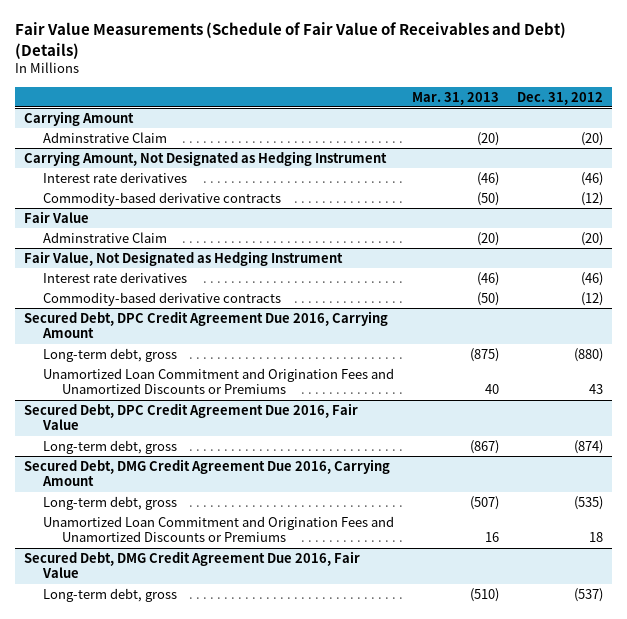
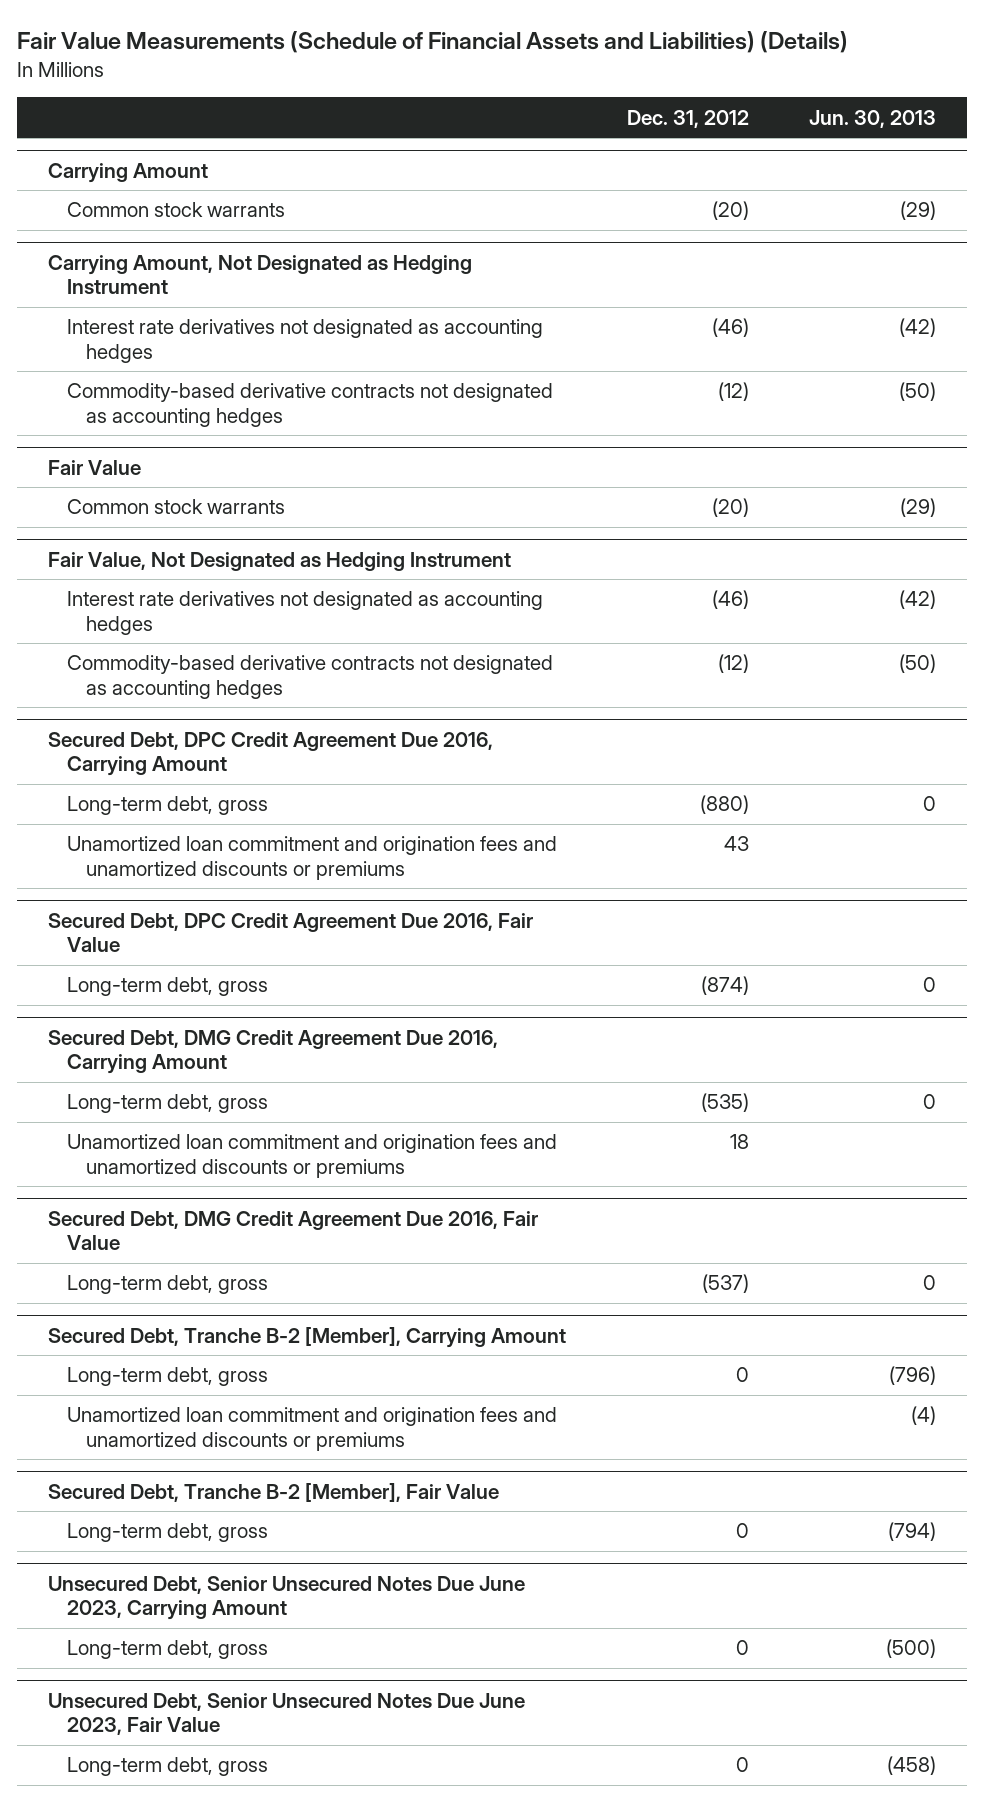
[14,22,566,59] Fair Value Measurements (Schedule of Fair Value of Receivables and Debt) (Details) -> [17,31,849,54] Fair Value Measurements (Schedule of Financial Assets and Liabilities) (Details)
[411,91,499,105] Mar. 31, 2013 -> none
none -> [809,109,937,128] Jun. 30, 2013
[42,132,167,144] Adminstrative Claim -> none
none -> [66,202,285,218] Common stock warrants
[42,172,187,184] Interest rate derivatives -> [66,319,543,364] Interest rate derivatives not designated as accounting hedges
[42,192,281,207] Commodity-based derivative contracts -> [66,383,553,428] Commodity-based derivative contracts not designated as accounting hedges
[42,232,167,244] Adminstrative Claim -> none
none -> [66,499,285,515] Common stock warrants
[42,272,187,284] Interest rate derivatives -> [66,591,543,636] Interest rate derivatives not designated as accounting hedges
[42,292,281,307] Commodity-based derivative contracts -> [66,655,553,700] Commodity-based derivative contracts not designated as accounting hedges
[42,368,394,395] Unamortized Loan Commitment and Origination Fees and Unamortized Discounts or Premiums -> [66,836,557,881] Unamortized loan commitment and origination fees and unamortized discounts or premiums
[42,516,394,543] Unamortized Loan Commitment and Origination Fees and Unamortized Discounts or Premiums -> [66,1134,557,1179] Unamortized loan commitment and origination fees and unamortized discounts or premiums
none -> [47,1326,566,1348] Secured Debt, Tranche B-2 [Member], Carrying Amount
none -> [66,1367,268,1387] Long-term debt, gross
none -> [66,1407,557,1452] Unamortized loan commitment and origination fees and unamortized discounts or premiums
none -> [47,1482,499,1502] Secured Debt, Tranche B-2 [Member], Fair Value
none -> [66,1523,268,1543] Long-term debt, gross
none -> [47,1575,525,1621] Unsecured Debt, Senior Unsecured Notes Due June 2023, Carrying Amount
none -> [66,1640,268,1660] Long-term debt, gross
none -> [47,1692,525,1736] Unsecured Debt, Senior Unsecured Notes Due June 2023, Fair Value
none -> [66,1757,268,1777] Long-term debt, gross

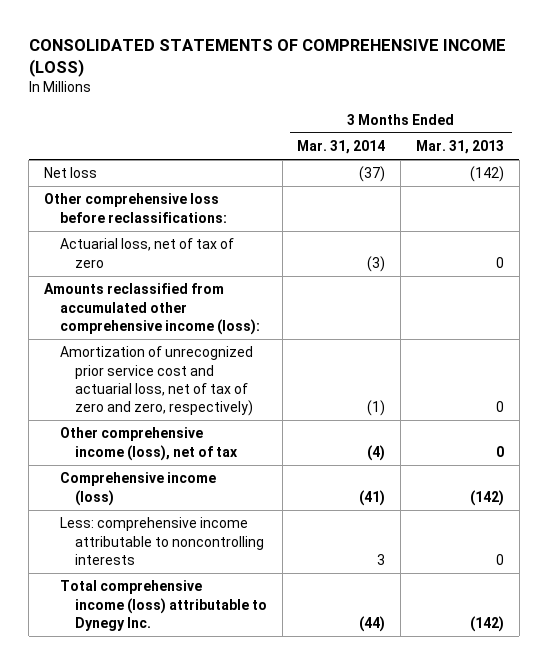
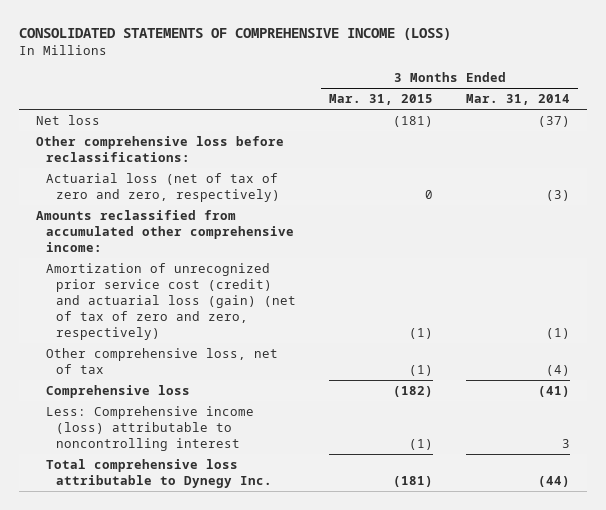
[416,139,505,154] Mar. 31, 2013 -> none
none -> [329,94,434,106] Mar. 31, 2015
[59,238,234,268] Actuarial loss, net of tax of zero -> [46,172,281,202] Actuarial loss (net of tax of zero and zero, respectively)
[44,283,260,335] Amounts reclassified from accumulated other comprehensive income (loss): -> [35,209,295,252] Amounts reclassified from accumulated other comprehensive income:
[59,346,253,417] Amortization of unrecognized prior service cost and actuarial loss, net of tax of zero and zero, respectively) -> [46,262,297,340] Amortization of unrecognized prior service cost (credit) and actuarial loss (gain) (net of tax of zero and zero, respectively)
[59,427,238,461] Other comprehensive income (loss), net of tax -> [46,347,279,374] Other comprehensive loss, net of tax
[59,472,216,506] Comprehensive income (loss) -> [46,384,191,398] Comprehensive loss
[59,517,264,565] Less: comprehensive income attributable to noncontrolling interests -> [46,405,255,451] Less: Comprehensive income (loss) attributable to noncontrolling interest
[59,580,267,631] Total comprehensive income (loss) attributable to Dynegy Inc. -> [46,458,273,488] Total comprehensive loss attributable to Dynegy Inc.

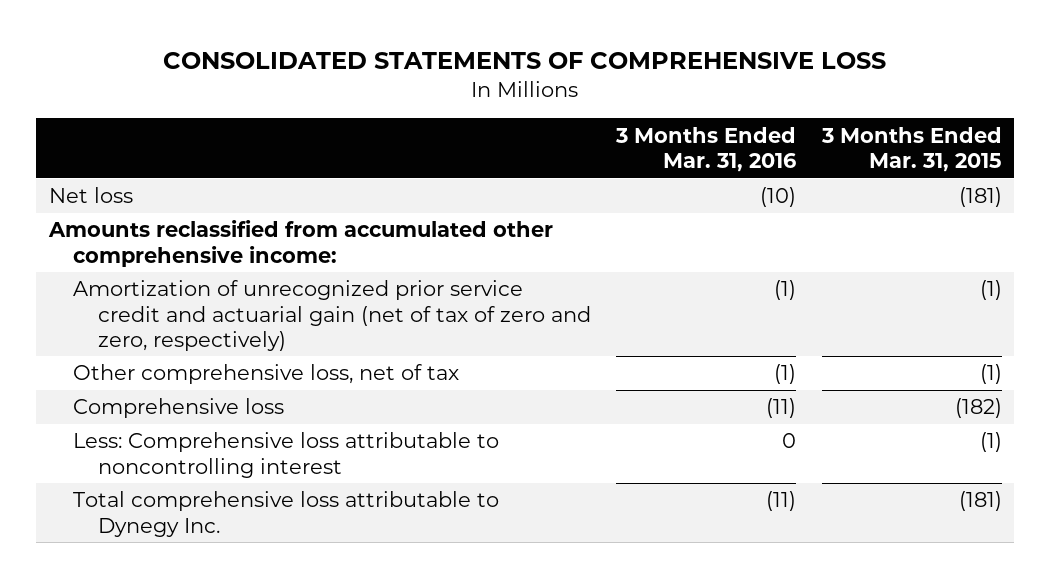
[19,28,452,41] CONSOLIDATED STATEMENTS OF COMPREHENSIVE INCOME (LOSS) -> [163,51,887,69] CONSOLIDATED STATEMENTS OF COMPREHENSIVE LOSS
[466,94,571,106] Mar. 31, 2014 -> none
none -> [615,126,797,172] 3 Months Ended Mar. 31, 2016
[35,135,284,162] Other comprehensive loss before reclassifications: -> none
[46,172,281,202] Actuarial loss (net of tax of zero and zero, respectively) -> none
[46,262,297,340] Amortization of unrecognized prior service cost (credit) and actuarial loss (gain) (net of tax of zero and zero, respectively) -> [73,280,591,351] Amortization of unrecognized prior service credit and actuarial gain (net of tax of zero and zero, respectively)
[46,405,255,451] Less: Comprehensive income (loss) attributable to noncontrolling interest -> [73,432,500,478] Less: Comprehensive loss attributable to noncontrolling interest

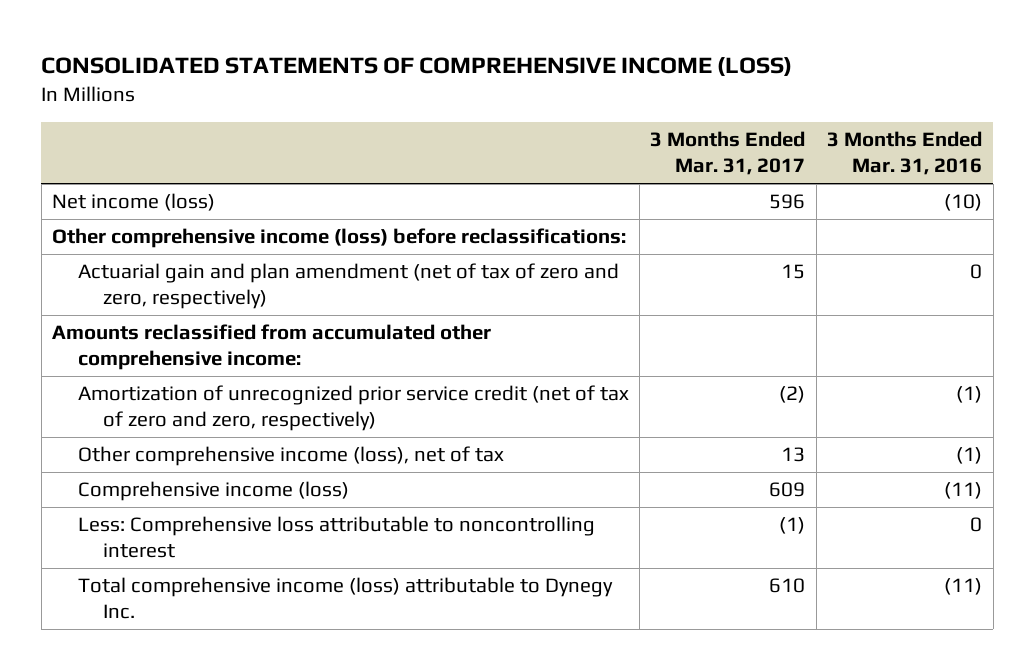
[163,51,887,69] CONSOLIDATED STATEMENTS OF COMPREHENSIVE LOSS -> [41,57,793,77] CONSOLIDATED STATEMENTS OF COMPREHENSIVE INCOME (LOSS)
[820,126,1002,172] 3 Months Ended Mar. 31, 2015 -> none
none -> [650,131,806,176] 3 Months Ended Mar. 31, 2017
[48,187,133,204] Net loss -> [52,193,216,212] Net income (loss)
none -> [52,228,627,249] Other comprehensive income (loss) before reclassifications:
none -> [77,263,619,310] Actuarial gain and plan amendment (net of tax of zero and zero, respectively)
[73,280,591,351] Amortization of unrecognized prior service credit and actuarial gain (net of tax of zero and zero, respectively) -> [77,385,629,432] Amortization of unrecognized prior service credit (net of tax of zero and zero, respectively)
[73,364,460,385] Other comprehensive loss, net of tax -> [77,446,504,467] Other comprehensive income (loss), net of tax
[73,398,285,419] Comprehensive loss -> [77,481,349,502] Comprehensive income (loss)
[73,491,500,537] Total comprehensive loss attributable to Dynegy Inc. -> [77,577,613,620] Total comprehensive income (loss) attributable to Dynegy Inc.

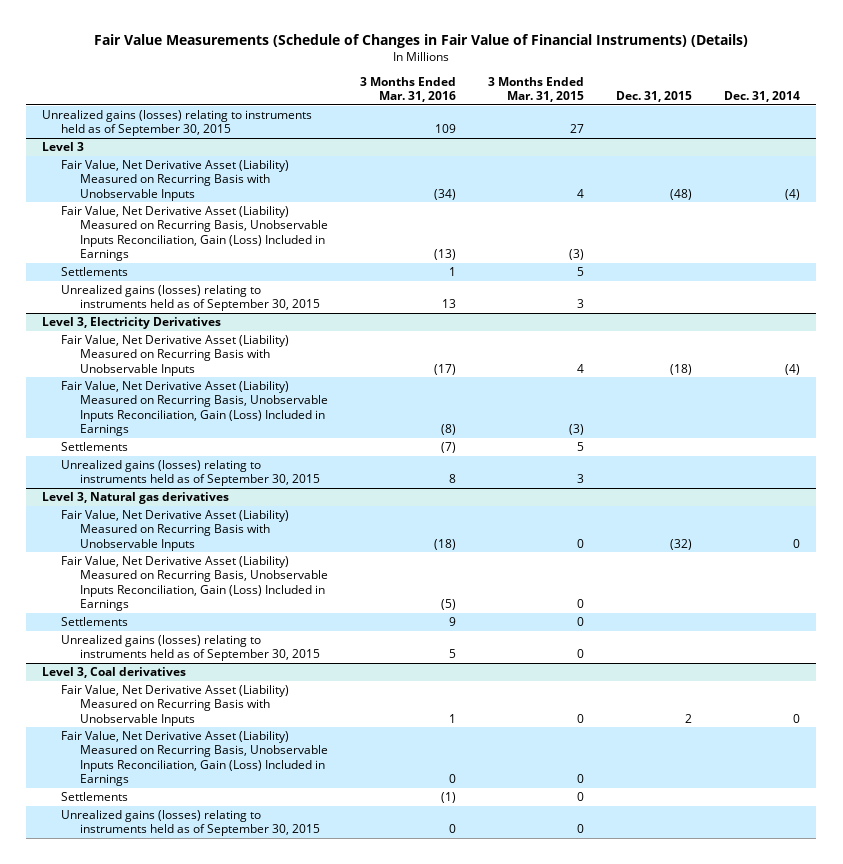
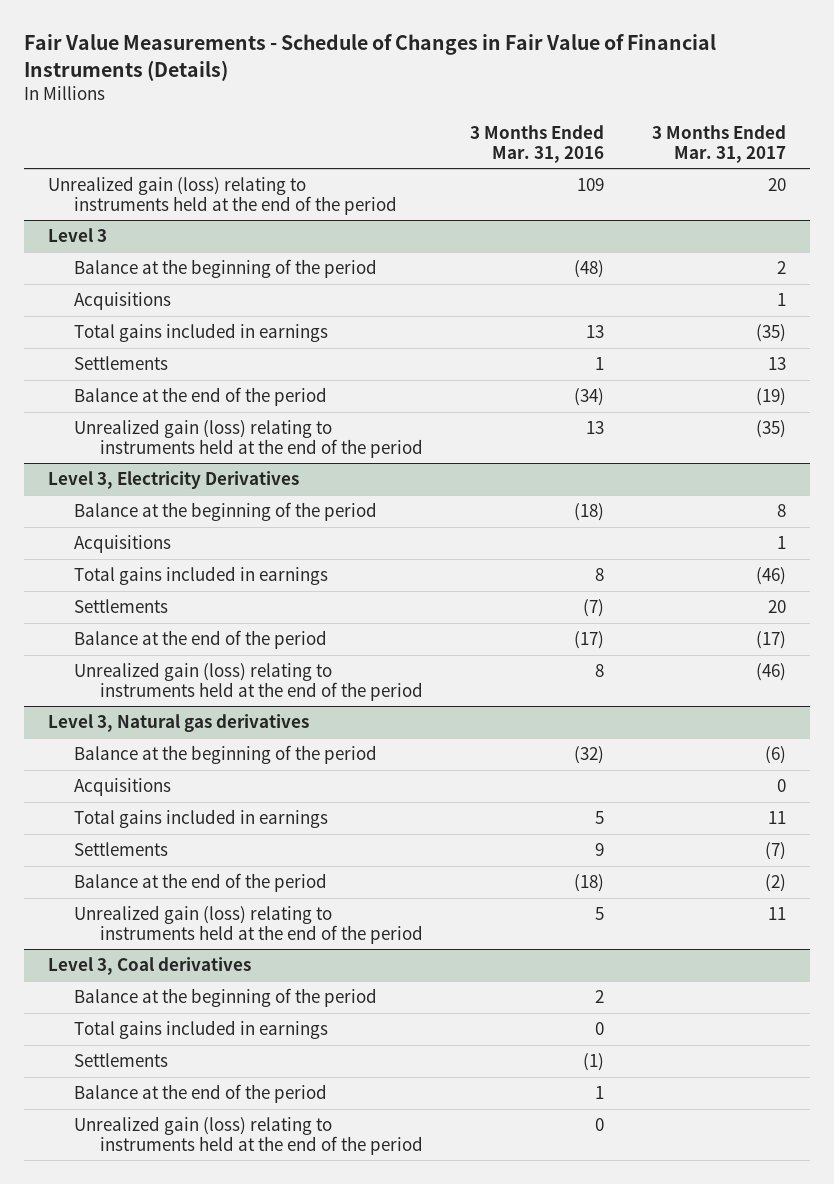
[94,33,749,48] Fair Value Measurements (Schedule of Changes in Fair Value of Financial Instruments) (Details) -> [23,34,716,81] Fair Value Measurements - Schedule of Changes in Fair Value of Financial Instruments (Details)
[488,76,585,103] 3 Months Ended Mar. 31, 2015 -> none
[616,91,693,103] Dec. 31, 2015 -> none
[724,91,801,103] Dec. 31, 2014 -> none
none -> [652,124,787,163] 3 Months Ended Mar. 31, 2017
[42,110,313,137] Unrealized gains (losses) relating to instruments held as of September 30, 2015 -> [47,175,397,215] Unrealized gain (loss) relating to instruments held at the end of the period
[61,160,290,201] Fair Value, Net Derivative Asset (Liability) Measured on Recurring Basis with Unobservable Inputs -> none
none -> [73,258,377,278] Balance at the beginning of the period
none -> [73,291,171,310] Acquisitions
[61,206,328,262] Fair Value, Net Derivative Asset (Liability) Measured on Recurring Basis, Unobservable Inputs Reconciliation, Gain (Loss) Included in Earnings -> [73,322,328,342] Total gains included in earnings
[433,249,456,261] (13) -> [586,324,605,338] 13
none -> [73,386,327,406] Balance at the end of the period
[61,285,320,312] Unrealized gains (losses) relating to instruments held as of September 30, 2015 -> [73,418,423,458] Unrealized gain (loss) relating to instruments held at the end of the period
[61,335,290,376] Fair Value, Net Derivative Asset (Liability) Measured on Recurring Basis with Unobservable Inputs -> none
none -> [73,501,377,521] Balance at the beginning of the period
none -> [73,534,171,553] Acquisitions
[61,381,328,437] Fair Value, Net Derivative Asset (Liability) Measured on Recurring Basis, Unobservable Inputs Reconciliation, Gain (Loss) Included in Earnings -> [73,565,328,585] Total gains included in earnings
[440,424,456,436] (8) -> [595,567,605,581] 8
none -> [73,629,327,649] Balance at the end of the period
[61,460,320,487] Unrealized gains (losses) relating to instruments held as of September 30, 2015 -> [73,661,423,701] Unrealized gain (loss) relating to instruments held at the end of the period
[61,510,290,551] Fair Value, Net Derivative Asset (Liability) Measured on Recurring Basis with Unobservable Inputs -> none
none -> [73,744,377,764] Balance at the beginning of the period
none -> [73,777,171,796] Acquisitions
[61,556,328,612] Fair Value, Net Derivative Asset (Liability) Measured on Recurring Basis, Unobservable Inputs Reconciliation, Gain (Loss) Included in Earnings -> [73,808,328,828] Total gains included in earnings
[440,599,456,611] (5) -> [595,810,605,824] 5
none -> [73,872,327,892] Balance at the end of the period
[61,635,320,662] Unrealized gains (losses) relating to instruments held as of September 30, 2015 -> [73,904,423,944] Unrealized gain (loss) relating to instruments held at the end of the period
[61,685,290,726] Fair Value, Net Derivative Asset (Liability) Measured on Recurring Basis with Unobservable Inputs -> none
none -> [73,987,377,1007] Balance at the beginning of the period
[61,731,328,787] Fair Value, Net Derivative Asset (Liability) Measured on Recurring Basis, Unobservable Inputs Reconciliation, Gain (Loss) Included in Earnings -> [73,1019,328,1039] Total gains included in earnings
none -> [73,1083,327,1103] Balance at the end of the period
[61,810,320,837] Unrealized gains (losses) relating to instruments held as of September 30, 2015 -> [73,1115,423,1155] Unrealized gain (loss) relating to instruments held at the end of the period

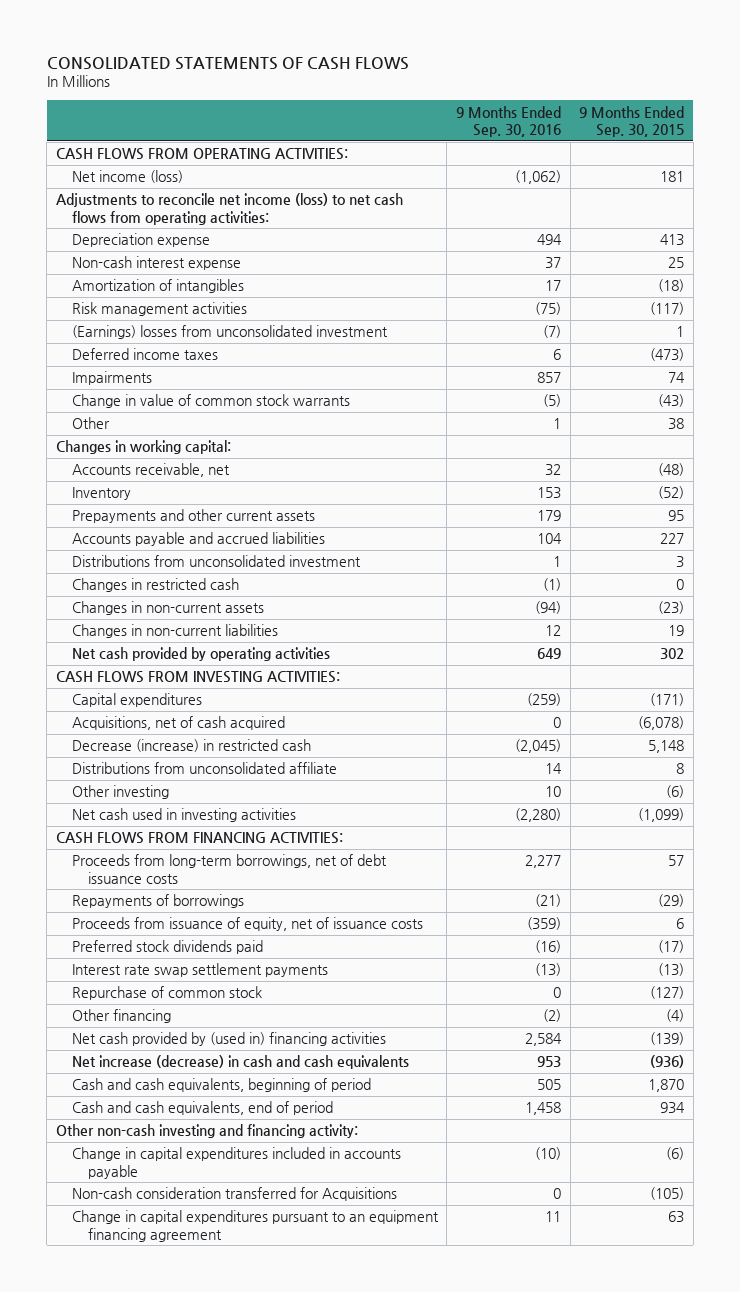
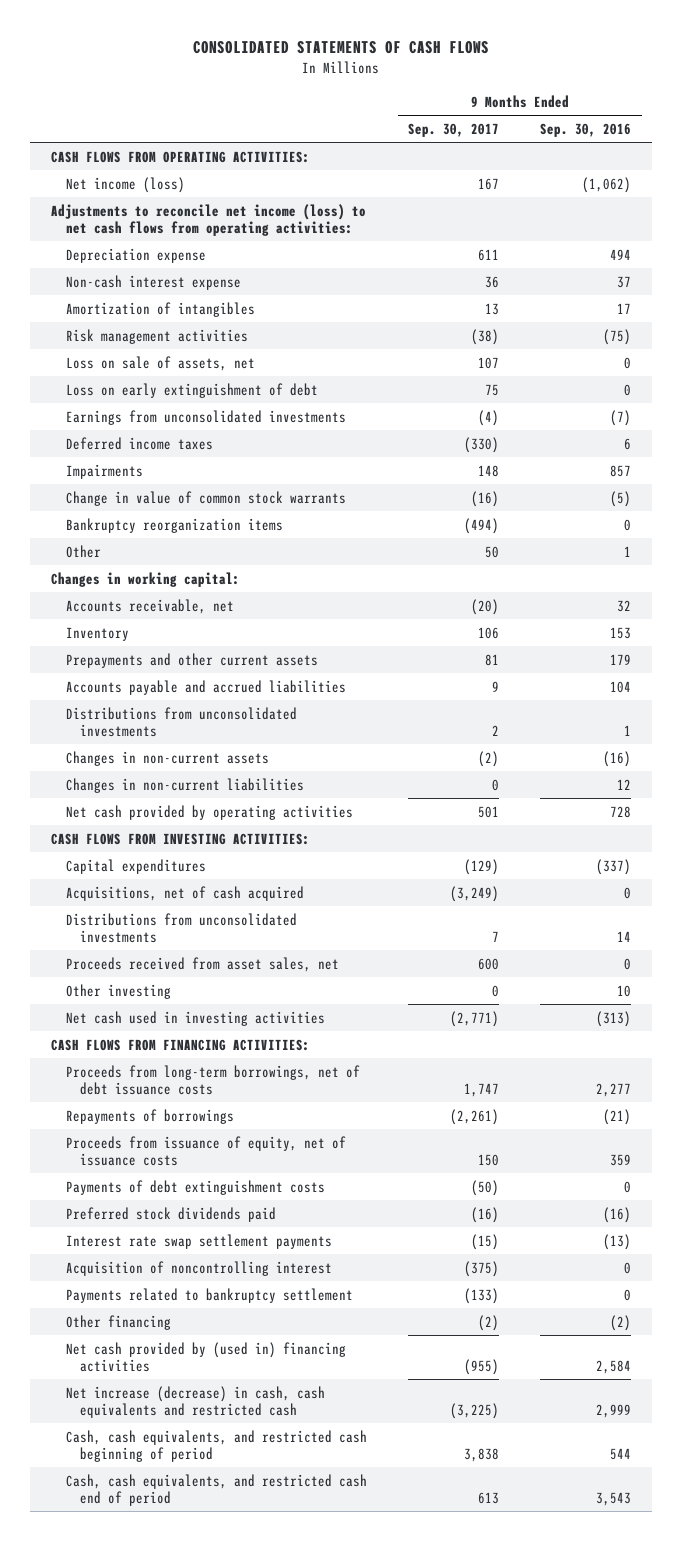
[579,105,685,138] 9 Months Ended Sep. 30, 2015 -> none
none -> [408,122,500,137] Sep. 30, 2017
none -> [65,355,255,371] Loss on sale of assets, net
none -> [65,382,318,398] Loss on early extinguishment of debt
[71,325,388,340] (Earnings) losses from unconsolidated investment -> [65,409,346,425] Earnings from unconsolidated investments
none -> [65,517,283,533] Bankruptcy reorganization items
[71,578,239,593] Changes in restricted cash -> none
[71,555,361,568] Distributions from unconsolidated investment -> [65,706,297,738] Distributions from unconsolidated investments
[534,601,561,615] (94) -> [603,750,632,767] (16)
[536,648,561,660] 649 -> [610,805,632,818] 728
[526,693,561,707] (259) -> [596,858,632,875] (337)
[71,739,311,753] Decrease (increase) in restricted cash -> none
[71,762,337,775] Distributions from unconsolidated affiliate -> [65,912,297,944] Distributions from unconsolidated investments
none -> [65,956,339,972] Proceeds received from asset sales, net
[514,808,561,823] (2,280) -> [596,1010,632,1027] (313)
[526,917,561,931] (359) -> [610,1154,632,1167] 359
none -> [65,1179,325,1195] Payments of debt extinguishment costs
[71,986,262,1001] Repurchase of common stock -> none
none -> [65,1260,332,1276] Acquisition of noncontrolling interest
none -> [65,1287,353,1303] Payments related to bankruptcy settlement
[55,1124,358,1139] Other non-cash investing and financing activity: -> none
[71,1147,401,1179] Change in capital expenditures included in accounts payable -> none
[71,1187,397,1202] Non-cash consideration transferred for Acquisitions -> none
[71,1210,439,1242] Change in capital expenditures pursuant to an equipment financing agreement -> none
[71,1055,409,1070] Net increase (decrease) in cash and cash equivalents -> [65,1385,325,1419] Net increase (decrease) in cash, cash equivalents and restricted cash
[536,1056,561,1068] 953 -> [596,1404,632,1419] 2,999
[71,1078,371,1093] Cash and cash equivalents, beginning of period -> [65,1429,367,1463] Cash, cash equivalents, and restricted cash beginning of period
[536,1079,561,1091] 505 -> [610,1448,632,1461] 544
[71,1101,333,1116] Cash and cash equivalents, end of period -> [65,1473,367,1507] Cash, cash equivalents, and restricted cash end of period
[524,1102,561,1116] 1,458 -> [596,1492,632,1507] 3,543

